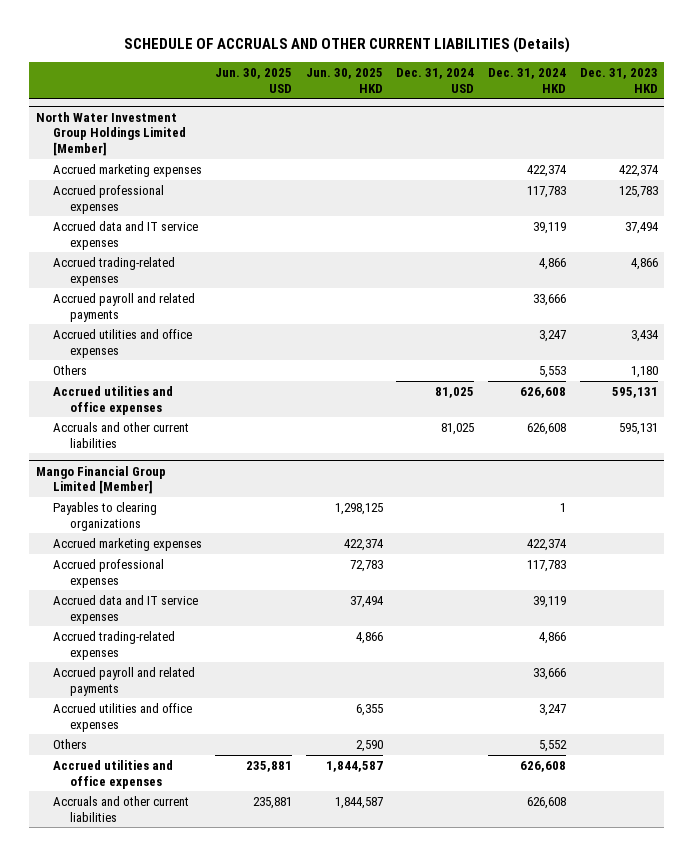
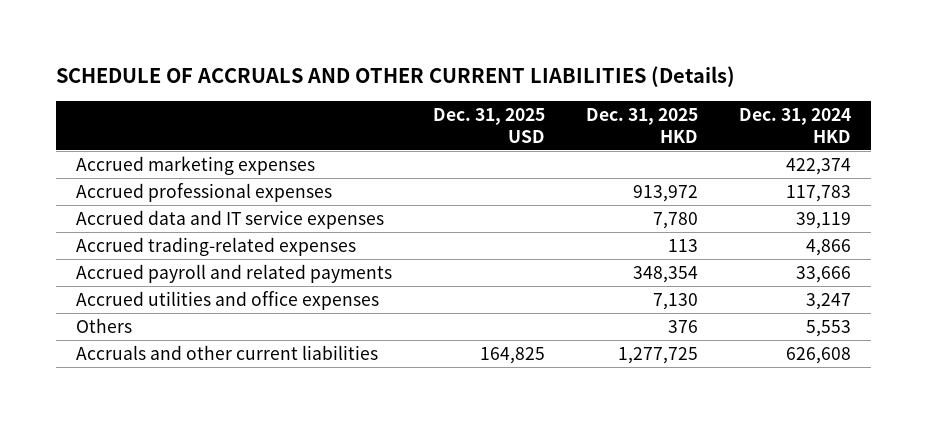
[215,68,293,93] Jun. 30, 2025 USD -> none
[305,68,383,93] Jun. 30, 2025 HKD -> none
[396,68,475,93] Dec. 31, 2024 USD -> none
[579,68,658,93] Dec. 31, 2023 HKD -> none
none -> [433,107,546,143] Dec. 31, 2025 USD
none -> [586,107,699,143] Dec. 31, 2025 HKD
[35,111,186,156] North Water Investment Group Holdings Limited [Member] -> none
[52,386,173,415] Accrued utilities and office expenses -> none
[35,465,166,495] Mango Financial Group Limited [Member] -> none
[52,502,157,531] Payables to clearing organizations -> none
[52,538,202,552] Accrued marketing expenses -> none
[52,559,164,588] Accrued professional expenses -> none
[52,595,198,624] Accrued data and IT service expenses -> none
[52,631,175,660] Accrued trading-related expenses -> none
[52,667,195,696] Accrued payroll and related payments -> none
[52,703,192,732] Accrued utilities and office expenses -> none
[52,739,87,750] Others -> none
[52,760,173,789] Accrued utilities and office expenses -> none
[52,796,189,822] Accruals and other current liabilities -> none

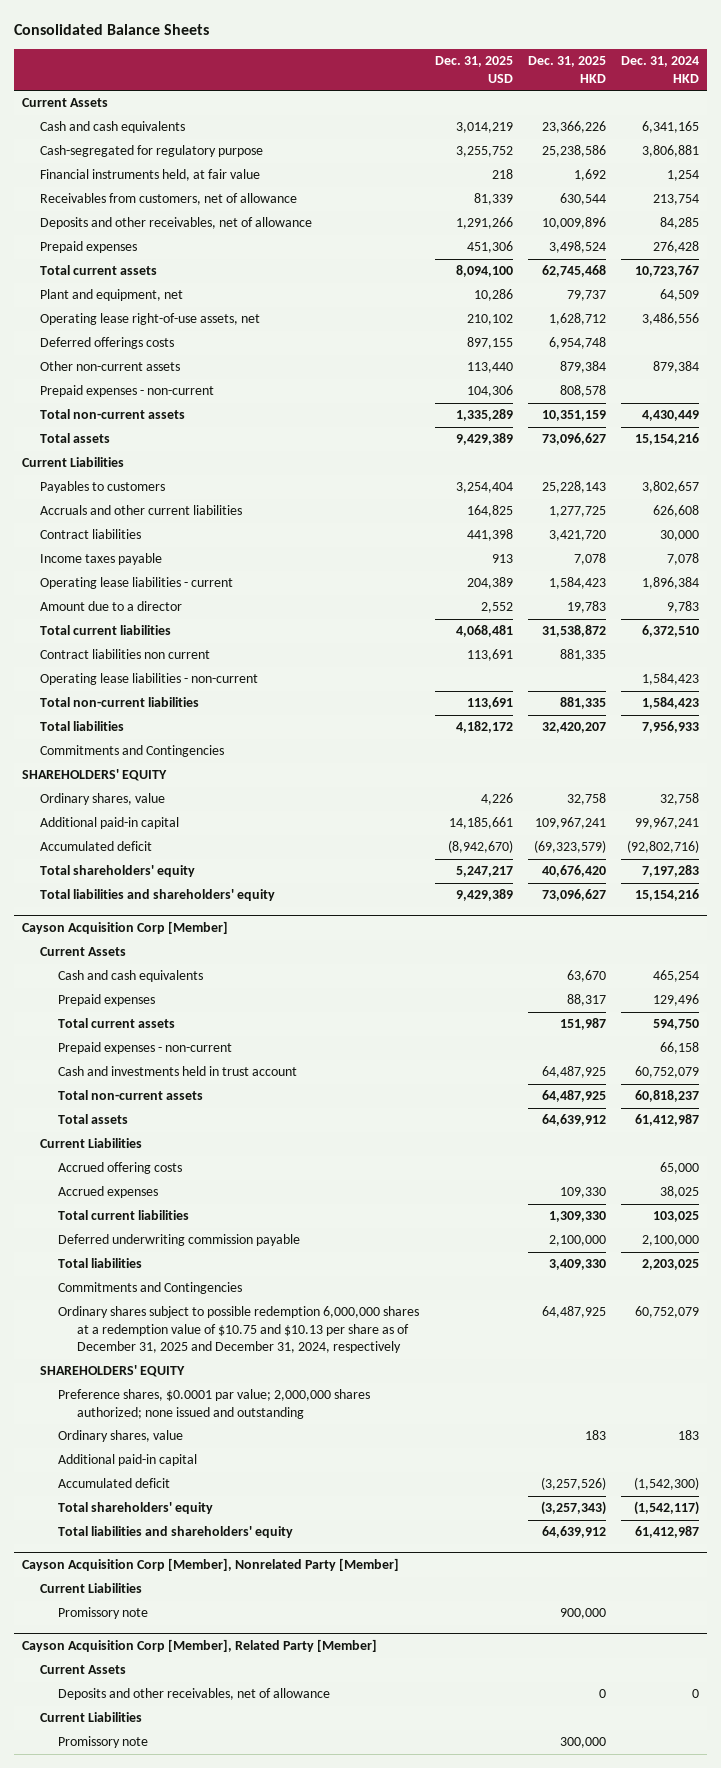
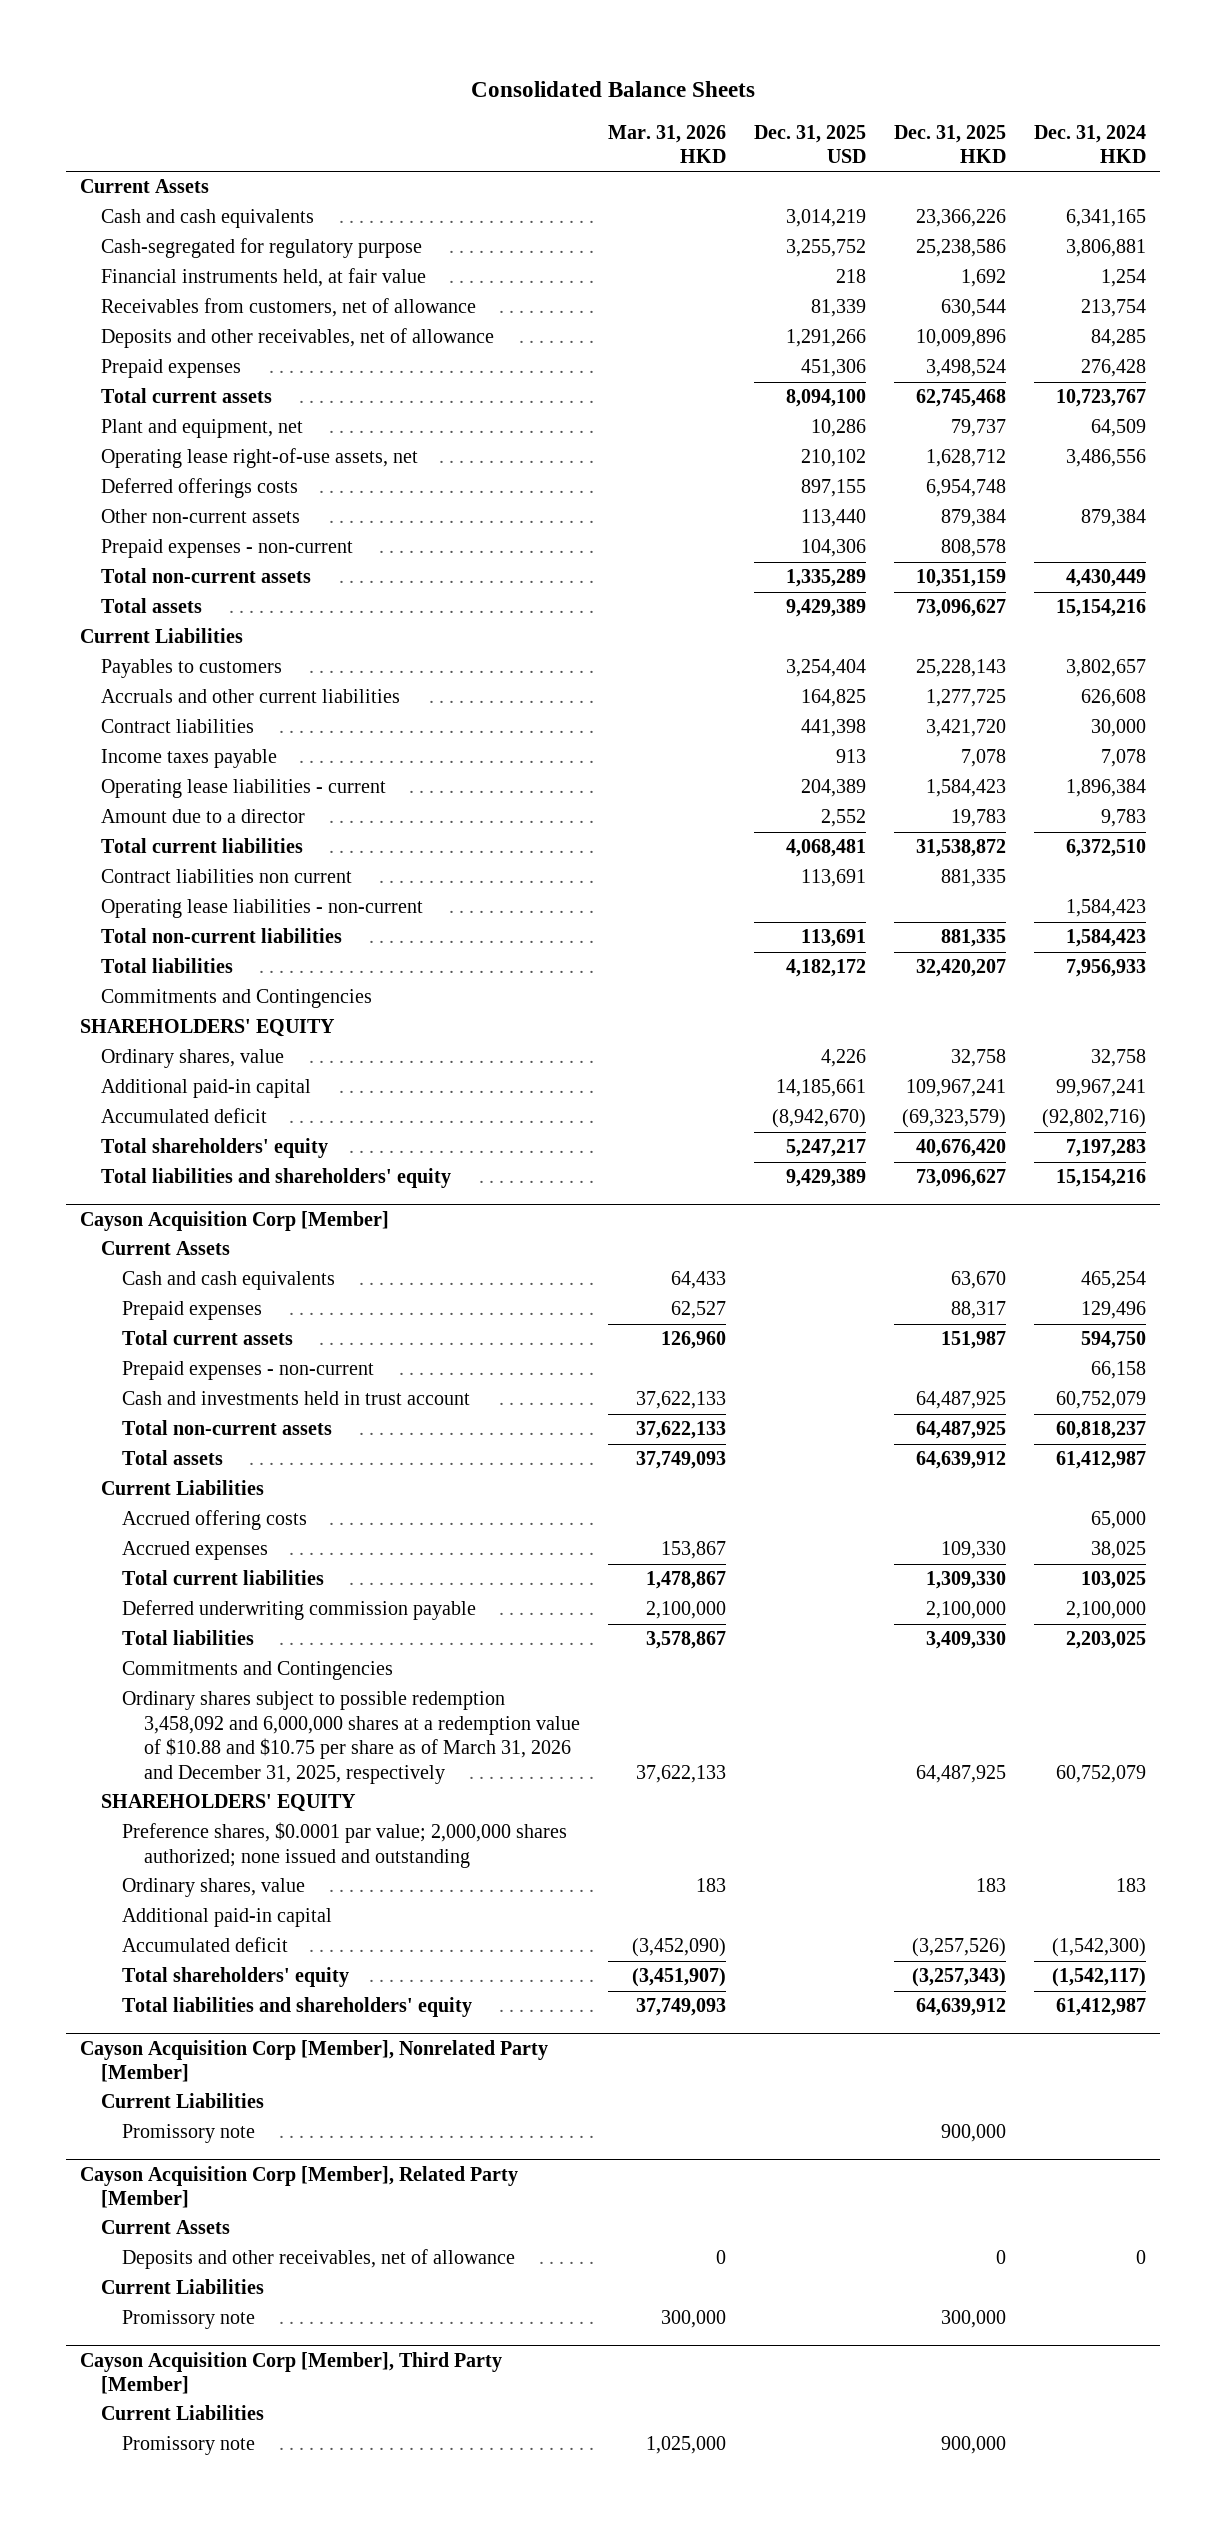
none -> [607,124,726,164] Mar. 31, 2026 HKD
[58,1306,420,1354] Ordinary shares subject to possible redemption 6,000,000 shares at a redemption value of $10.75 and $10.13 per share as of December 31, 2025 and December 31, 2024, respectively -> [122,1691,580,1785] Ordinary shares subject to possible redemption 3,458,092 and 6,000,000 shares at a redemption value of $10.88 and $10.75 per share as of March 31, 2026 and December 31, 2025, respectively
none -> [80,2351,503,2395] Cayson Acquisition Corp [Member], Third Party [Member]
none -> [101,2405,265,2421] Current Liabilities
none -> [122,2436,256,2456] Promissory note

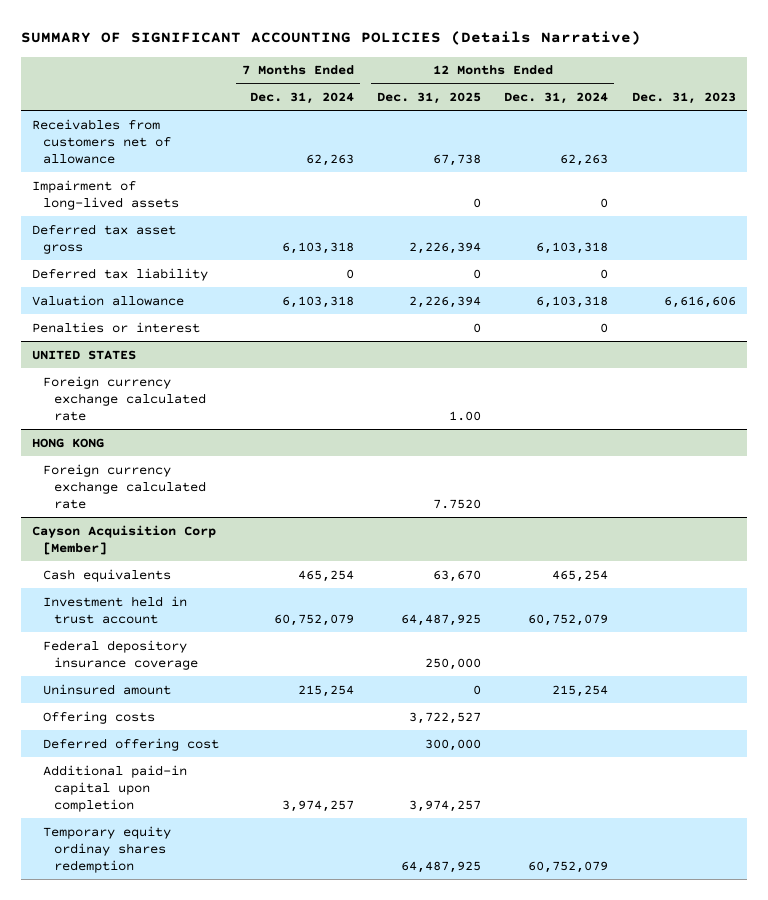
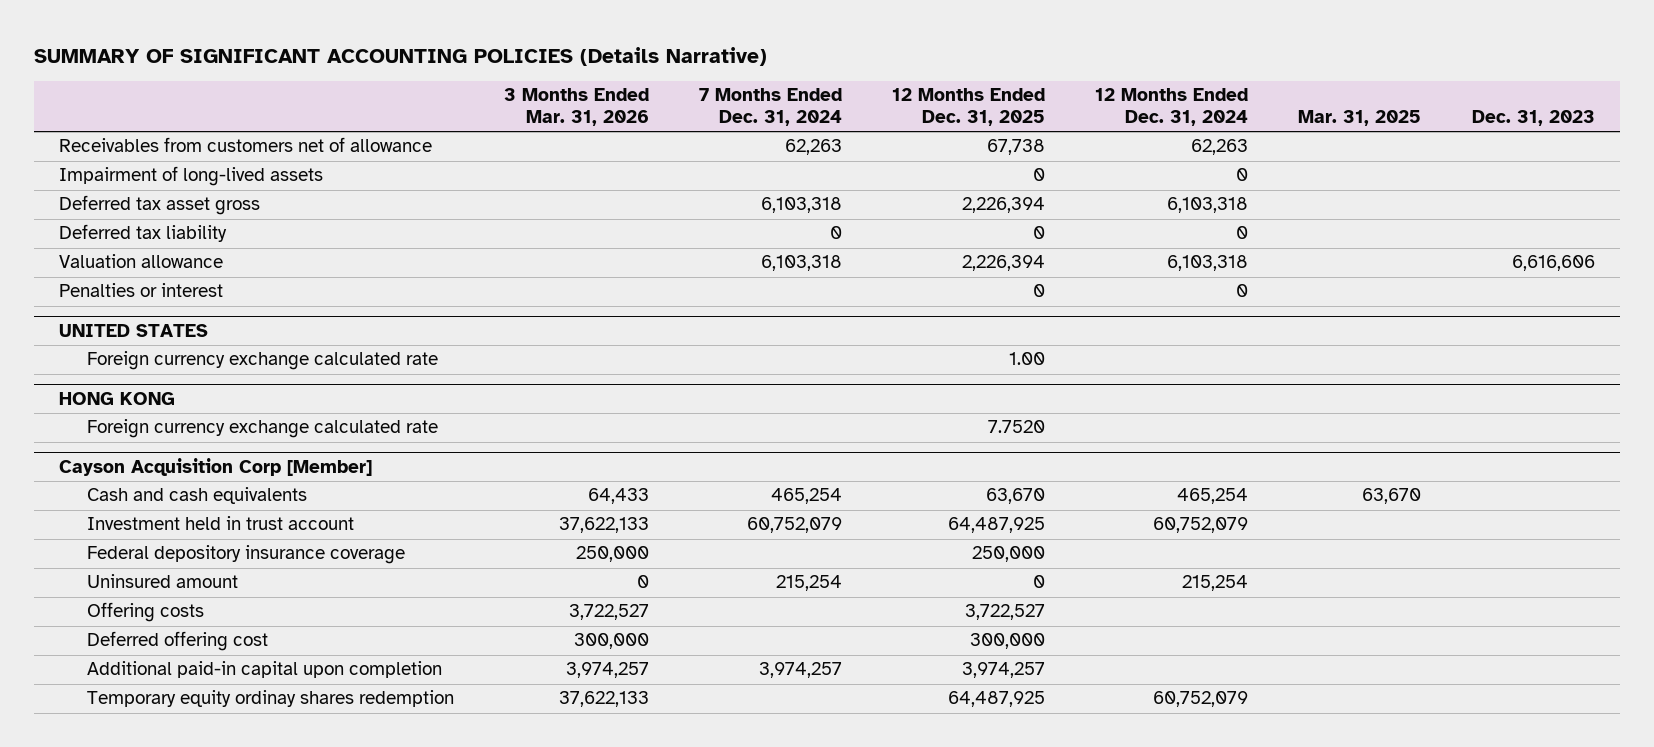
none -> [503,88,649,127] 3 Months Ended Mar. 31, 2026
none -> [1298,110,1422,127] Mar. 31, 2025
[42,568,171,582] Cash equivalents -> [86,487,307,505] Cash and cash equivalents

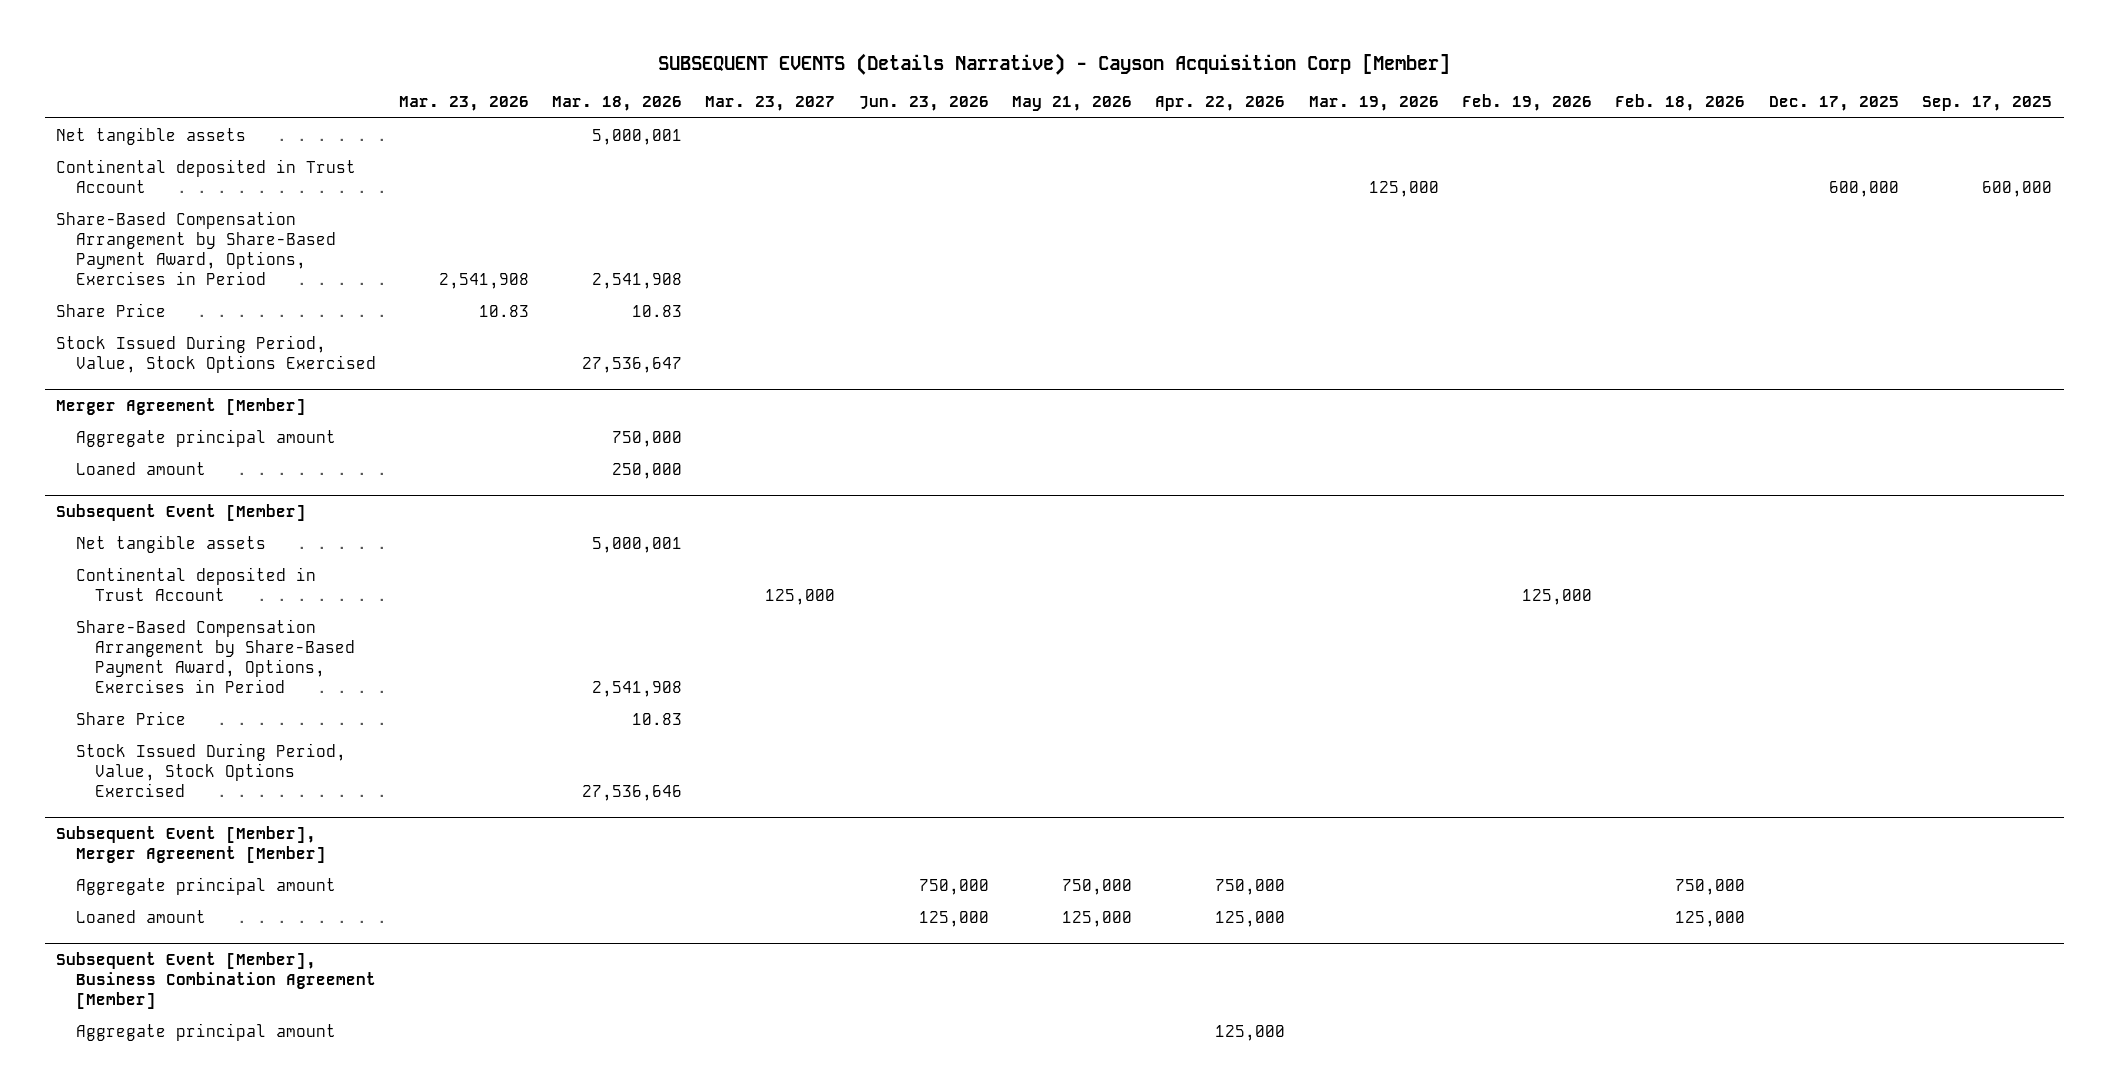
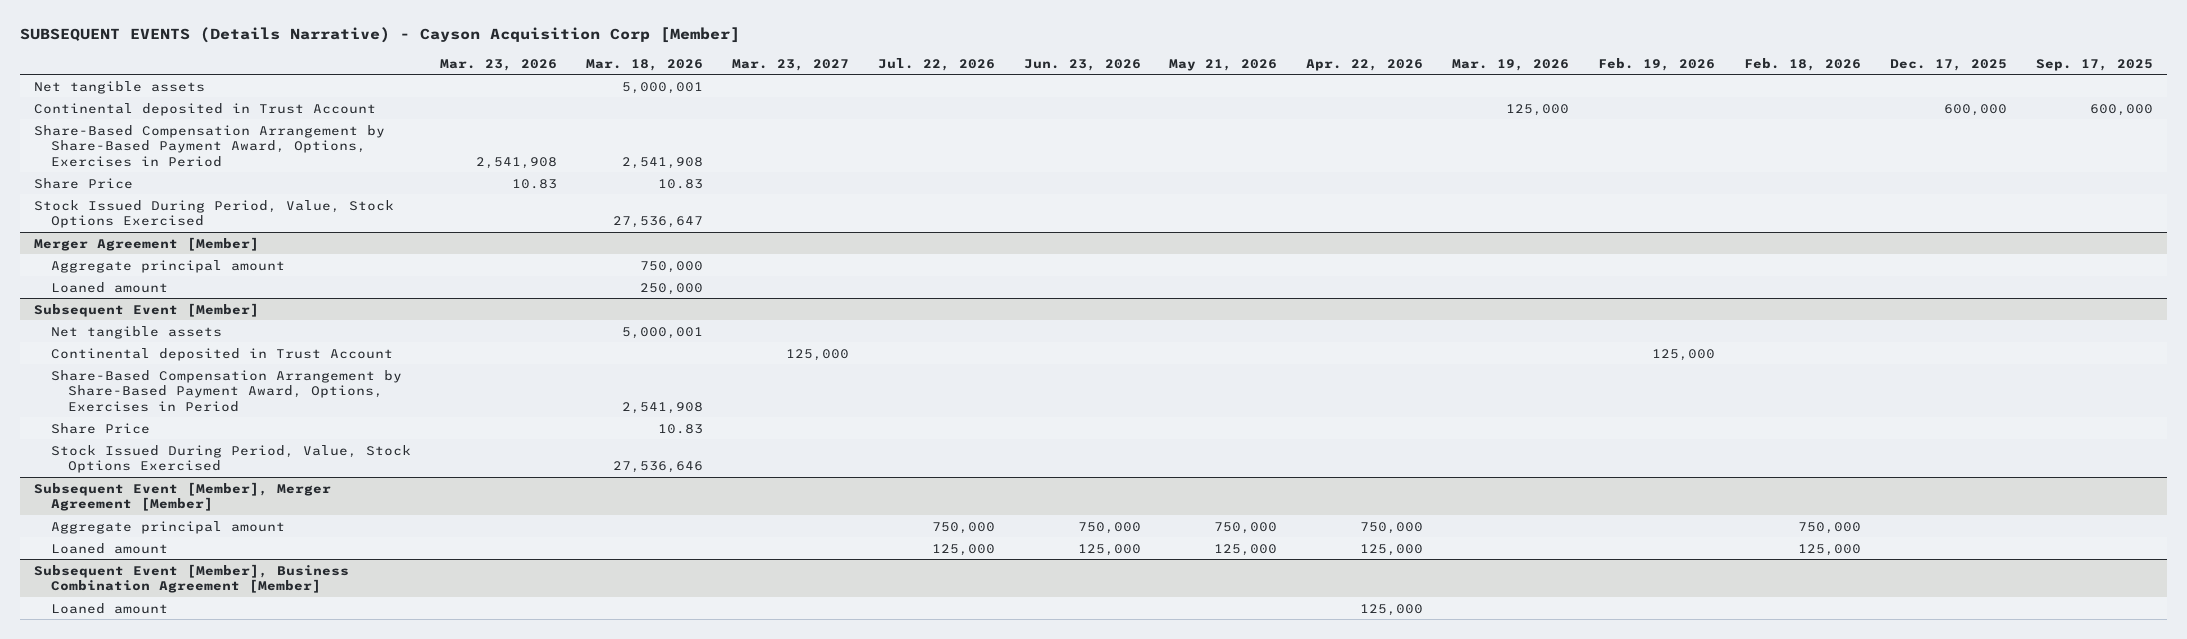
none -> [877,57,995,71] Jul. 22, 2026
[75,1022,336,1041] Aggregate principal amount -> [51,602,169,614] Loaned amount

